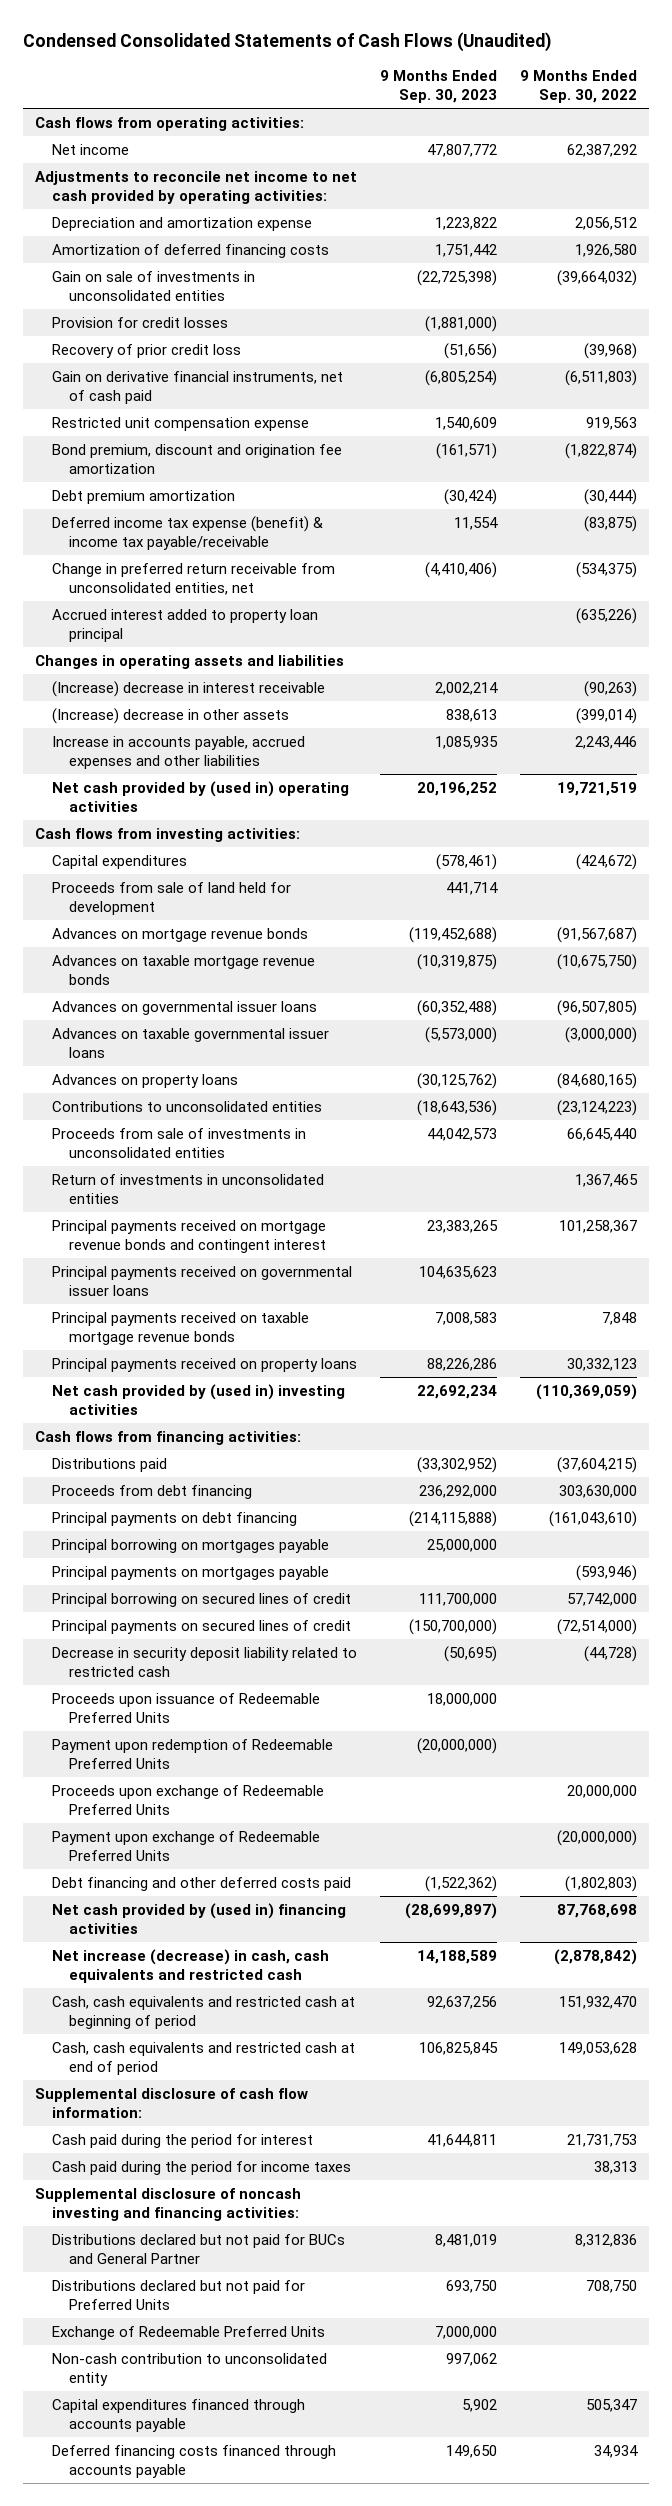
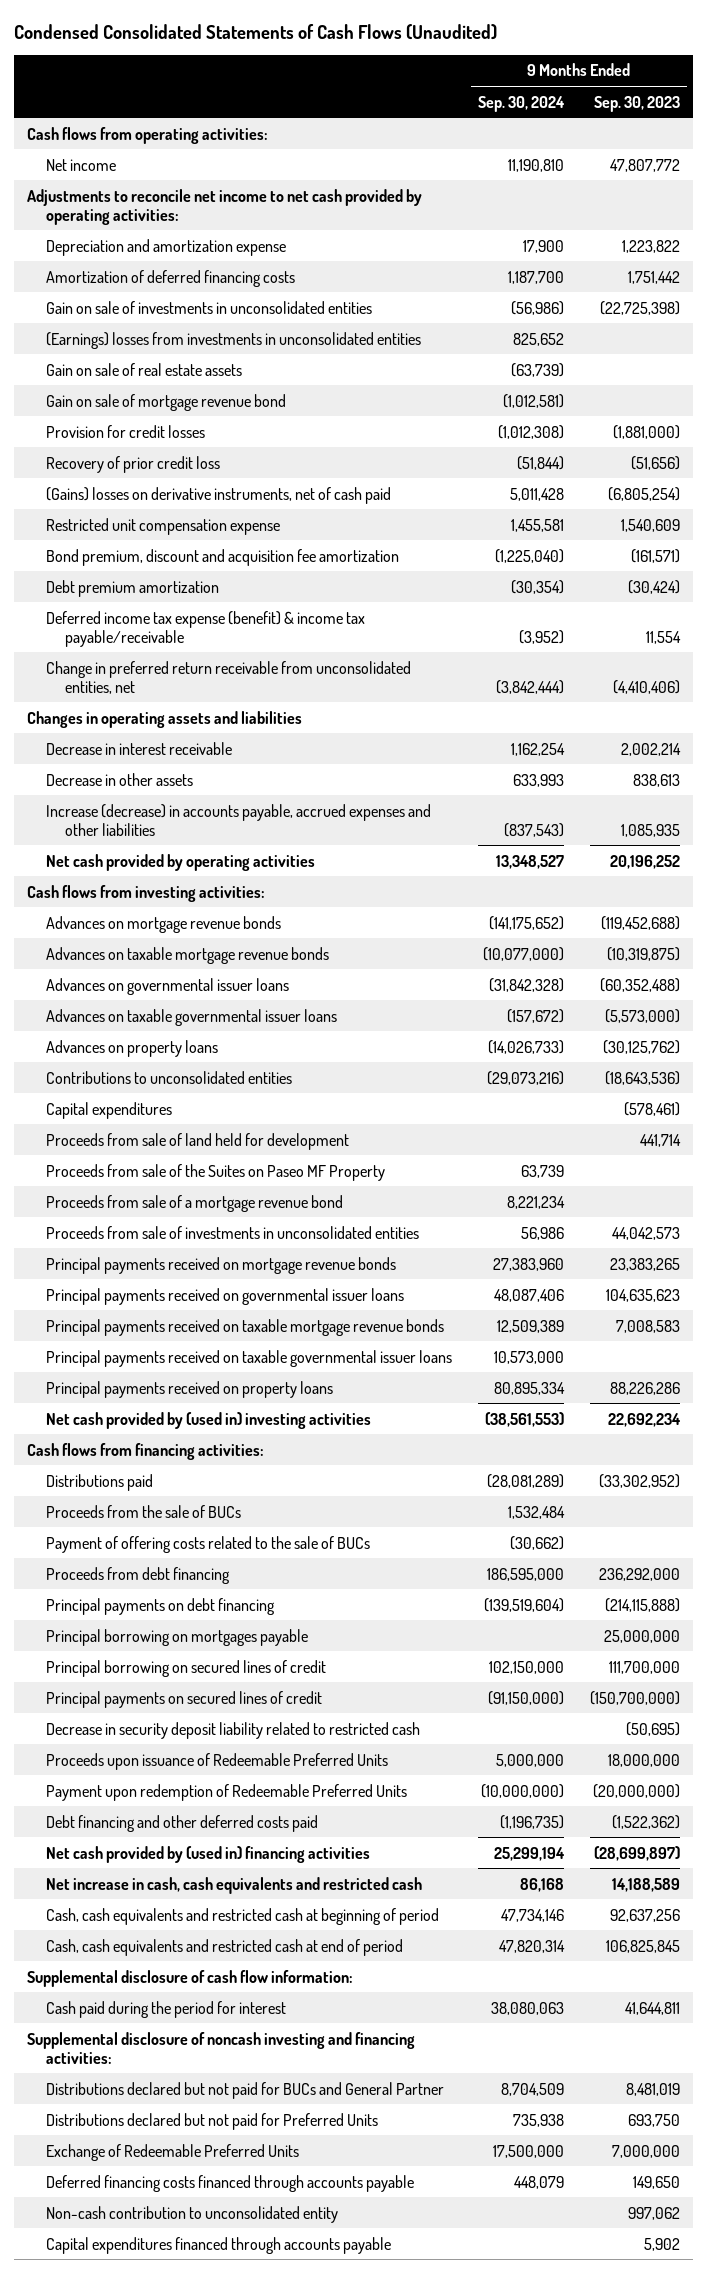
[520,69,638,104] 9 Months Ended Sep. 30, 2022 -> none
none -> [478,95,566,112] Sep. 30, 2024
none -> [45,331,421,349] (Earnings) losses from investments in unconsolidated entities
none -> [45,362,242,376] Gain on sale of real estate assets
none -> [45,393,286,411] Gain on sale of mortgage revenue bond
[52,370,344,405] Gain on derivative financial instruments, net of cash paid -> [45,486,391,504] (Gains) losses on derivative instruments, net of cash paid
[52,443,343,475] Bond premium, discount and origination fee amortization -> [45,548,399,566] Bond premium, discount and acquisition fee amortization
[52,608,319,643] Accrued interest added to property loan principal -> none
[52,680,326,697] (Increase) decrease in interest receivable -> [45,741,232,755] Decrease in interest receivable
[52,707,290,724] (Increase) decrease in other assets -> [45,772,193,786] Decrease in other assets
[52,735,306,770] Increase in accounts payable, accrued expenses and other liabilities -> [45,803,431,836] Increase (decrease) in accounts payable, accrued expenses and other liabilities
[52,780,350,813] Net cash provided by (used in) operating activities -> [45,853,315,871] Net cash provided by operating activities
[52,854,188,869] Capital expenditures -> [45,1101,172,1119] Capital expenditures
[52,881,292,916] Proceeds from sale of land held for development -> [45,1132,349,1150] Proceeds from sale of land held for development
none -> [45,1163,385,1181] Proceeds from sale of the Suites on Paseo MF Property
none -> [45,1194,343,1212] Proceeds from sale of a mortgage revenue bond
[52,1173,325,1205] Return of investments in unconsolidated entities -> none
[52,1219,327,1254] Principal payments received on mortgage revenue bonds and contingent interest -> [45,1256,396,1274] Principal payments received on mortgage revenue bonds
none -> [45,1349,452,1367] Principal payments received on taxable governmental issuer loans
none -> [45,1504,241,1518] Proceeds from the sale of BUCs
none -> [45,1535,370,1553] Payment of offering costs related to the sale of BUCs
[52,1565,330,1580] Principal payments on mortgages payable -> none
[52,1784,325,1816] Proceeds upon exchange of Redeemable Preferred Units -> none
[52,1830,321,1862] Payment upon exchange of Redeemable Preferred Units -> none
[52,1948,330,1984] Net increase (decrease) in cash, cash equivalents and restricted cash -> [45,1876,422,1894] Net increase in cash, cash equivalents and restricted cash
[52,2160,352,2175] Cash paid during the period for income taxes -> none
[52,2444,337,2479] Deferred financing costs financed through accounts payable -> [45,2174,414,2192] Deferred financing costs financed through accounts payable

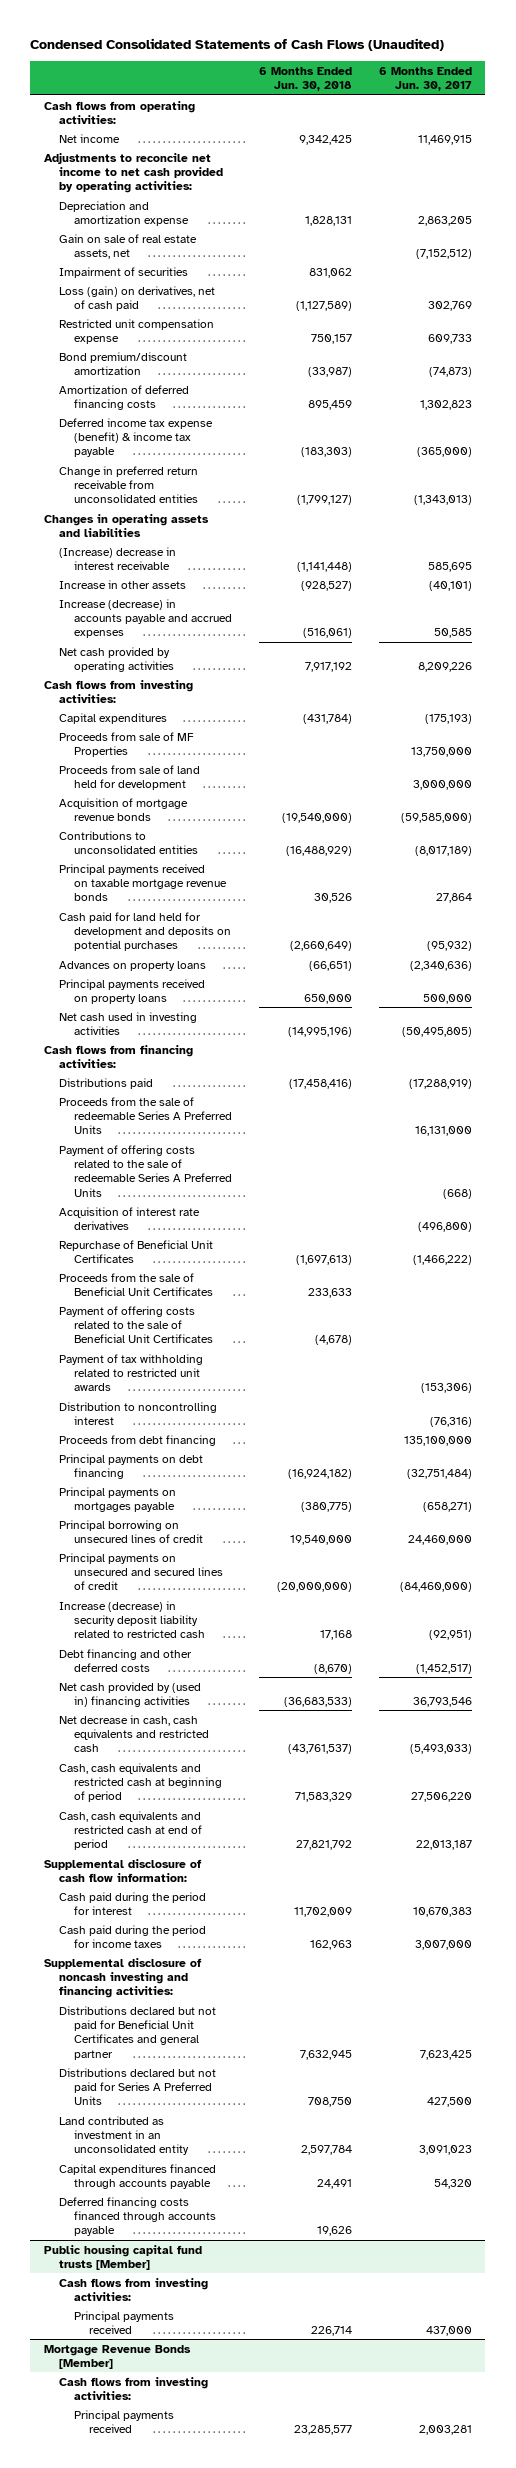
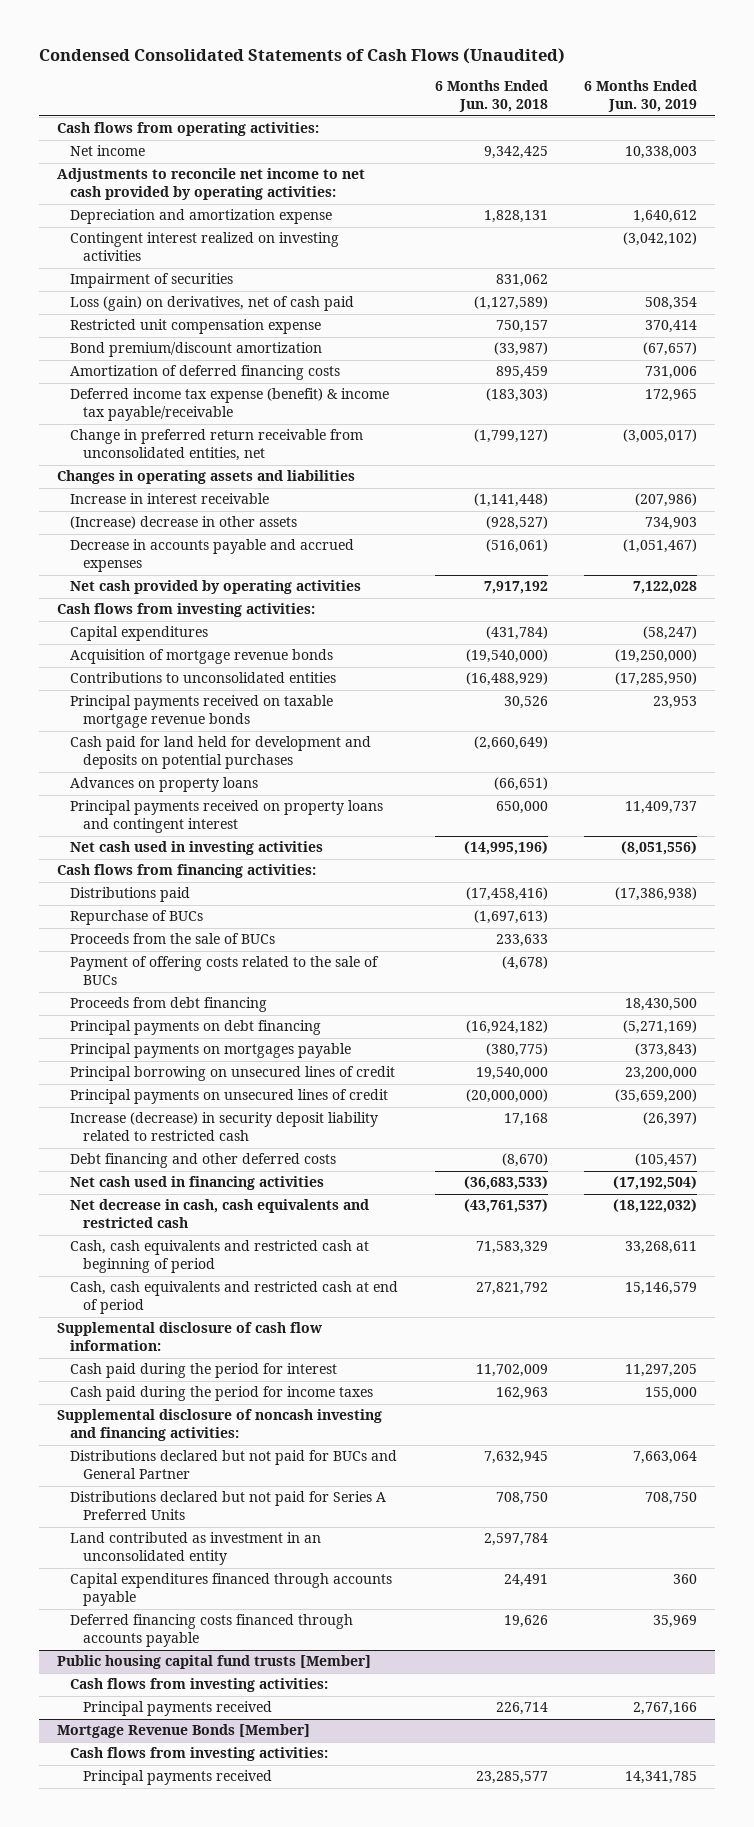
[378,66,472,92] 6 Months Ended Jun. 30, 2017 -> none
none -> [584,80,698,113] 6 Months Ended Jun. 30, 2019
[58,233,197,260] Gain on sale of real estate assets, net -> none
none -> [70,232,340,262] Contingent interest realized on investing activities
[58,417,213,458] Deferred income tax expense (benefit) & income tax payable -> [70,388,390,422] Deferred income tax expense (benefit) & income tax payable/receivable
[58,465,198,504] Change in preferred return receivable from unconsolidated entities -> [70,429,364,462] Change in preferred return receivable from unconsolidated entities, net
[58,546,176,571] (Increase) decrease in interest receivable -> [70,493,270,505] Increase in interest receivable
[58,579,186,589] Increase in other assets -> [70,516,298,530] (Increase) decrease in other assets
[58,598,232,639] Increase (decrease) in accounts payable and accrued expenses -> [70,539,355,573] Decrease in accounts payable and accrued expenses
[58,731,194,758] Proceeds from sale of MF Properties -> none
[58,764,200,791] Proceeds from sale of land held for development -> none
[58,978,205,1005] Principal payments received on property loans -> [70,800,384,834] Principal payments received on property loans and contingent interest
[58,1096,232,1135] Proceeds from the sale of redeemable Series A Preferred Units -> none
[58,1144,232,1197] Payment of offering costs related to the sale of redeemable Series A Preferred Units -> none
[58,1206,200,1231] Acquisition of interest rate derivatives -> none
[58,1353,203,1392] Payment of tax withholding related to restricted unit awards -> none
[58,1401,217,1426] Distribution to noncontrolling interest -> none
[58,1239,213,1264] Repurchase of Beneficial Unit Certificates -> [70,910,204,926] Repurchase of BUCs
[58,1272,213,1297] Proceeds from the sale of Beneficial Unit Certificates -> [70,933,276,945] Proceeds from the sale of BUCs
[58,1305,213,1344] Payment of offering costs related to the sale of Beneficial Unit Certificates -> [70,956,380,986] Payment of offering costs related to the sale of BUCs
[58,1552,223,1591] Principal payments on unsecured and secured lines of credit -> [70,1089,389,1105] Principal payments on unsecured lines of credit
[58,1681,201,1708] Net cash provided by (used in) financing activities -> [70,1176,325,1191] Net cash used in financing activities
[58,2005,216,2060] Distributions declared but not paid for Beneficial Unit Certificates and general partner -> [70,1450,398,1480] Distributions declared but not paid for BUCs and General Partner

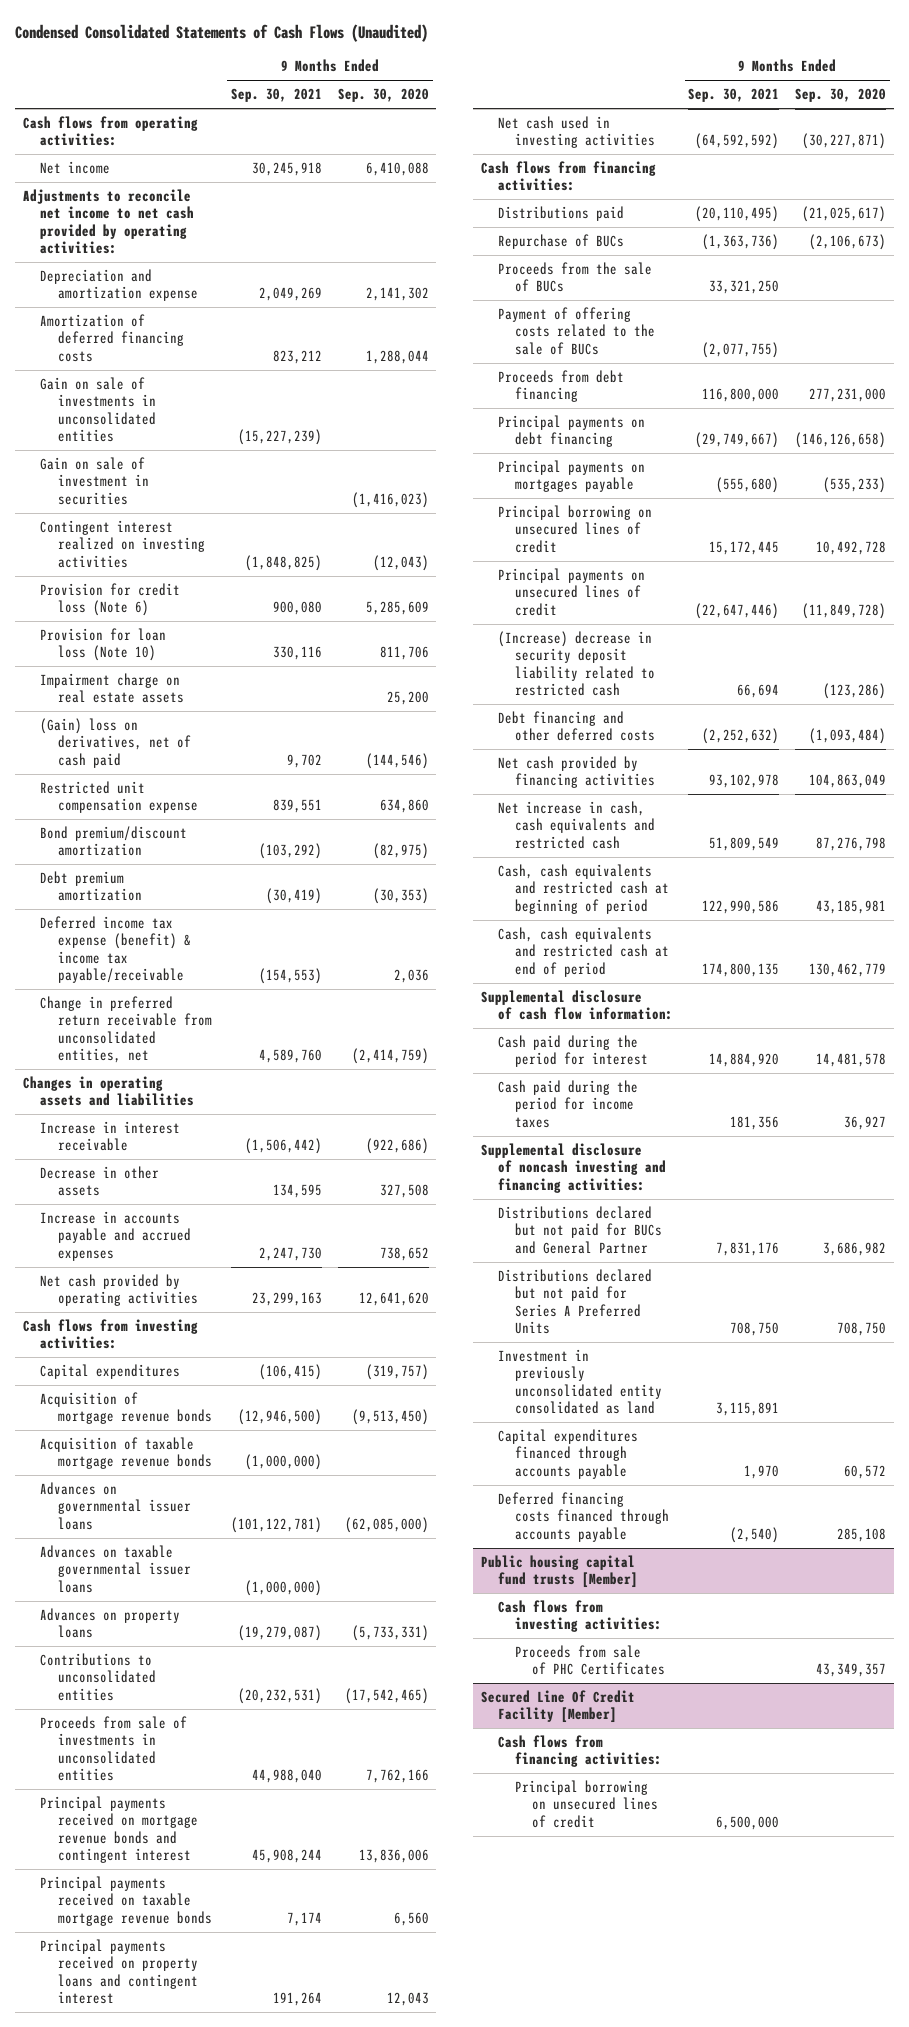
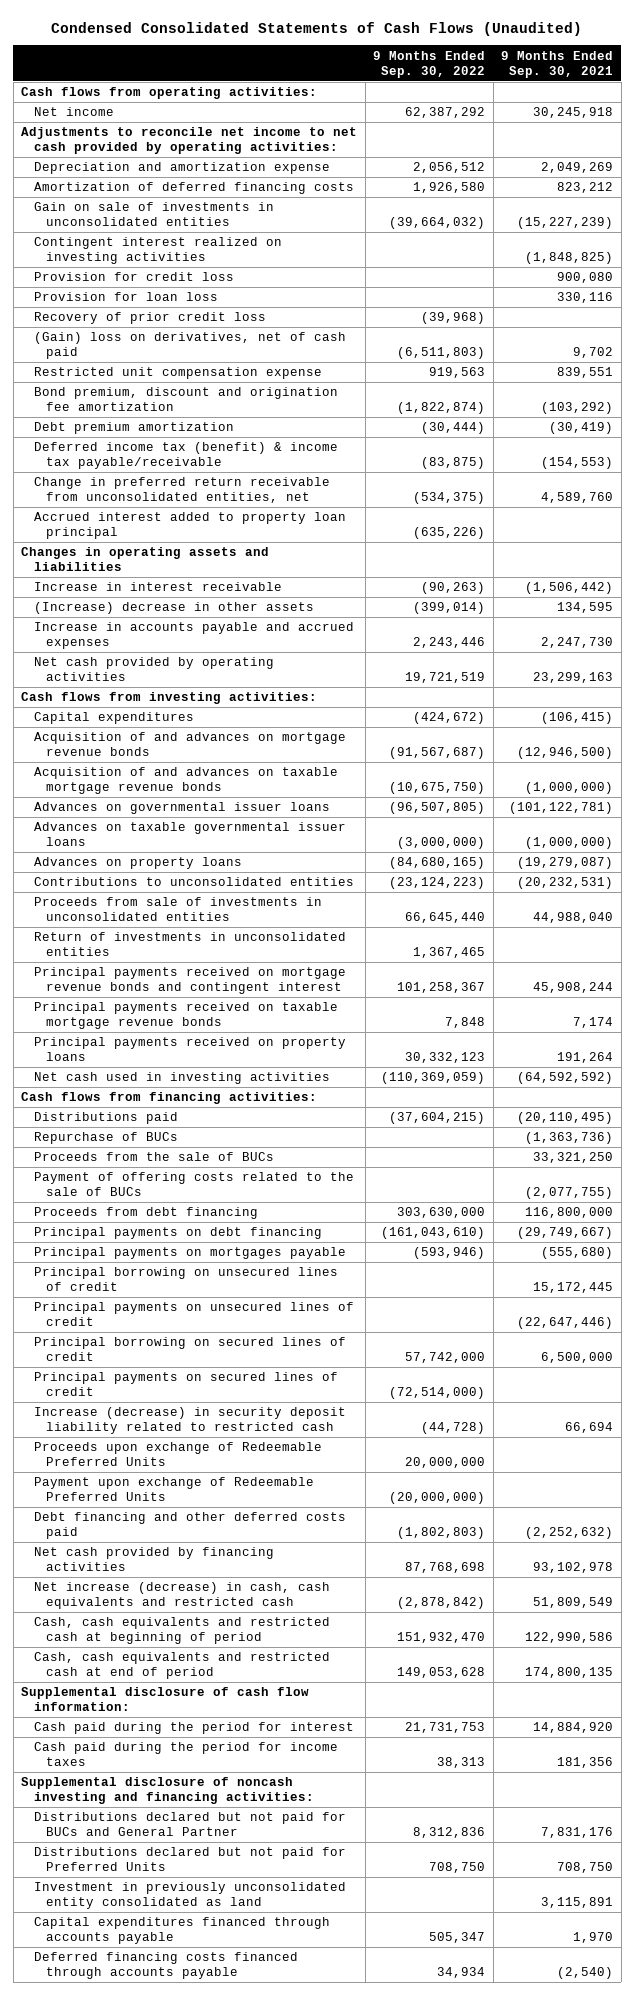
[337,88,429,103] Sep. 30, 2020 -> none
none -> [373,50,486,78] 9 Months Ended Sep. 30, 2022
[40,456,149,505] Gain on sale of investment in securities -> none
[40,672,184,704] Impairment charge on real estate assets -> none
[40,582,181,617] Provision for credit loss (Note 6) -> [33,272,234,282] Provision for credit loss
[40,627,167,662] Provision for loan loss (Note 10) -> [33,292,218,302] Provision for loan loss
none -> [33,312,266,325] Recovery of prior credit loss
[40,825,188,857] Bond premium/discount amortization -> [33,387,338,412] Bond premium, discount and origination fee amortization
[40,915,191,984] Deferred income tax expense (benefit) & income tax payable/receivable -> [33,442,338,470] Deferred income tax (benefit) & income tax payable/receivable
none -> [33,512,346,540] Accrued interest added to property loan principal
[40,1165,160,1197] Decrease in other assets -> [33,602,314,615] (Increase) decrease in other assets
[40,1391,212,1425] Acquisition of mortgage revenue bonds -> [33,732,346,757] Acquisition of and advances on mortgage revenue bonds
[40,1436,212,1470] Acquisition of taxable mortgage revenue bonds -> [33,767,338,795] Acquisition of and advances on taxable mortgage revenue bonds
none -> [33,932,346,957] Return of investments in unconsolidated entities
[40,1938,198,2005] Principal payments received on property loans and contingent interest -> [33,1037,346,1062] Principal payments received on property loans
none -> [33,1337,346,1362] Principal borrowing on secured lines of credit
none -> [33,1372,338,1397] Principal payments on secured lines of credit
[497,630,656,697] (Increase) decrease in security deposit liability related to restricted cash -> [33,1407,346,1435] Increase (decrease) in security deposit liability related to restricted cash
none -> [33,1442,322,1467] Proceeds upon exchange of Redeemable Preferred Units
none -> [33,1477,314,1502] Payment upon exchange of Redeemable Preferred Units
[497,710,656,742] Debt financing and other deferred costs -> [33,1512,346,1540] Debt financing and other deferred costs paid
[497,800,656,849] Net increase in cash, cash equivalents and restricted cash -> [33,1582,330,1610] Net increase (decrease) in cash, cash equivalents and restricted cash
[497,1268,652,1335] Distributions declared but not paid for Series A Preferred Units -> [33,1847,346,1872] Distributions declared but not paid for Preferred Units
[480,1554,638,1589] Public housing capital fund trusts [Member] -> none
[497,1599,663,1633] Cash flows from investing activities: -> none
[515,1644,666,1676] Proceeds from sale of PHC Certificates -> none
[480,1689,635,1724] Secured Line Of Credit Facility [Member] -> none
[497,1734,663,1768] Cash flows from financing activities: -> none
[515,1779,659,1828] Principal borrowing on unsecured lines of credit -> none

